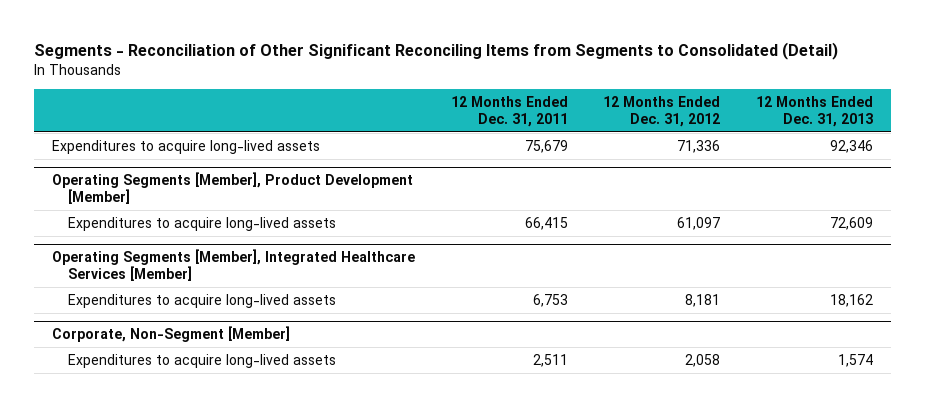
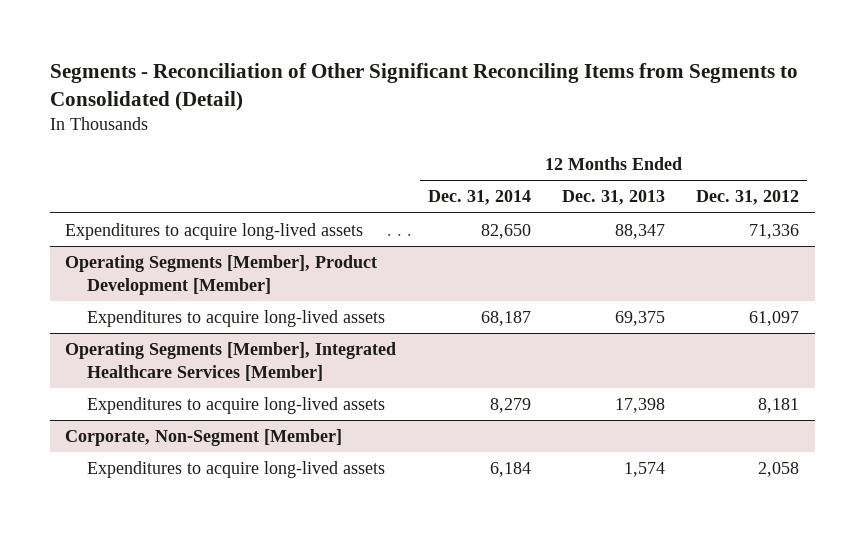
[450,96,568,127] 12 Months Ended Dec. 31, 2011 -> none
none -> [427,190,531,206] Dec. 31, 2014
[829,139,873,153] 92,346 -> [615,223,666,239] 88,347
[829,216,873,230] 72,609 -> [615,310,666,326] 69,375
[829,293,873,307] 18,162 -> [615,397,666,413] 17,398

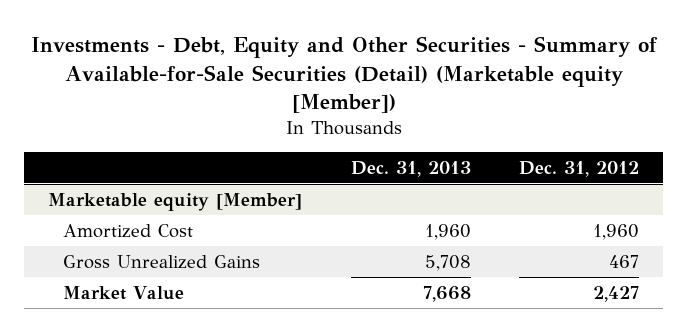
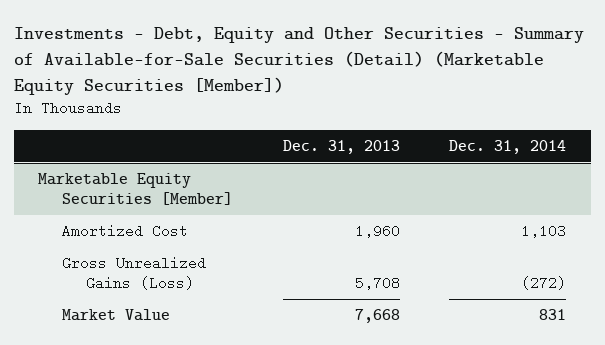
[30,36,658,114] Investments - Debt, Equity and Other Securities - Summary of Available-for-Sale Securities (Detail) (Marketable equity [Member]) -> [13,27,584,95] Investments - Debt, Equity and Other Securities - Summary of Available-for-Sale Securities (Detail) (Marketable Equity Securities [Member])
[518,160,639,177] Dec. 31, 2012 -> none
none -> [449,139,567,154] Dec. 31, 2014
[48,192,303,211] Marketable equity [Member] -> [38,172,234,205] Marketable Equity Securities [Member]
[63,254,261,269] Gross Unrealized Gains -> [62,255,207,290] Gross Unrealized Gains (Loss)

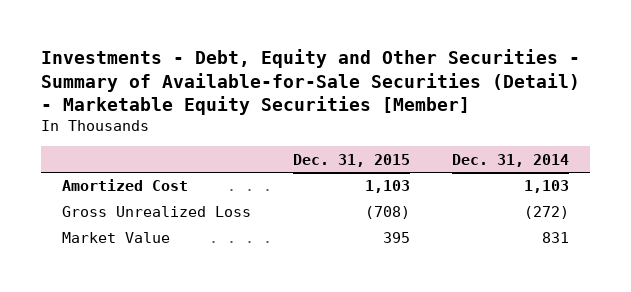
[13,27,584,95] Investments - Debt, Equity and Other Securities - Summary of Available-for-Sale Securities (Detail) (Marketable Equity Securities [Member]) -> [41,49,581,116] Investments - Debt, Equity and Other Securities - Summary of Available-for-Sale Securities (Detail) - Marketable Equity Securities [Member]
[282,139,400,154] Dec. 31, 2013 -> none
none -> [293,153,411,167] Dec. 31, 2015
[38,172,234,205] Marketable Equity Securities [Member] -> none
[62,255,207,290] Gross Unrealized Gains (Loss) -> [62,206,252,218] Gross Unrealized Loss

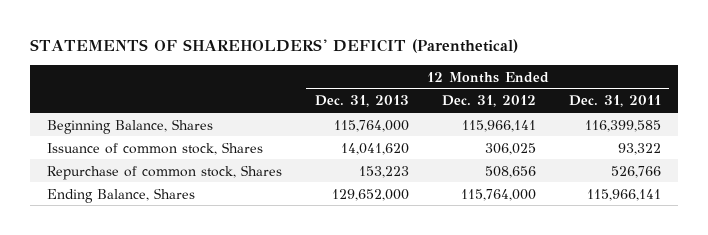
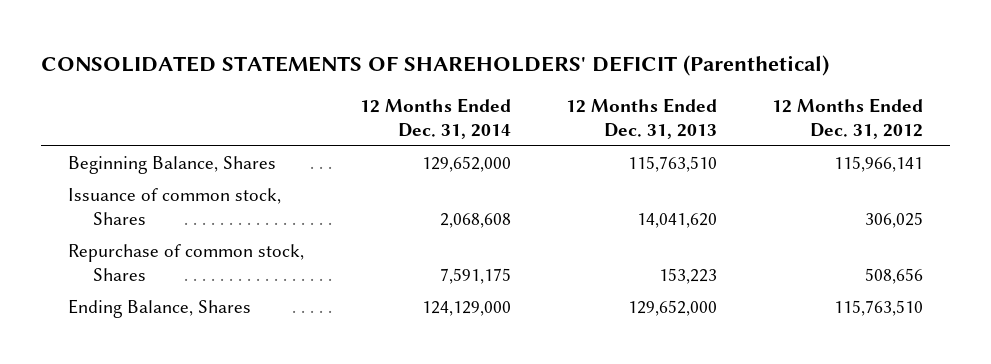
[29,39,518,54] STATEMENTS OF SHAREHOLDERS' DEFICIT (Parenthetical) -> [40,54,829,76] CONSOLIDATED STATEMENTS OF SHAREHOLDERS' DEFICIT (Parenthetical)
[569,95,662,108] Dec. 31, 2011 -> none
none -> [359,97,511,140] 12 Months Ended Dec. 31, 2014
[333,119,409,132] 115,764,000 -> [627,156,717,173] 115,763,510
[460,188,536,201] 115,764,000 -> [833,300,923,317] 115,763,510

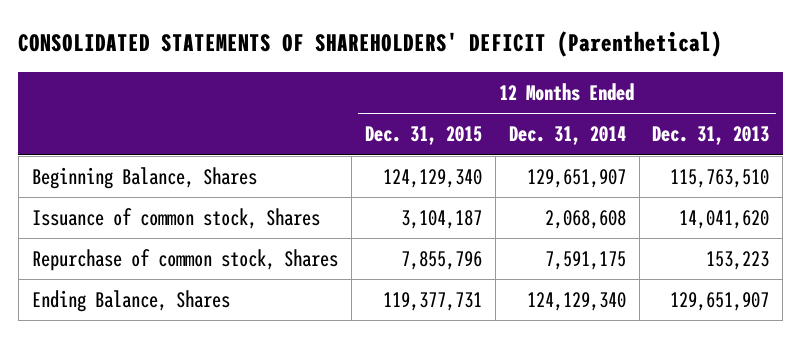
[771,97,923,140] 12 Months Ended Dec. 31, 2012 -> none
none -> [364,126,482,146] Dec. 31, 2015
[421,156,511,173] 129,652,000 -> [526,169,626,189] 129,651,907
[421,301,511,317] 124,129,000 -> [526,292,626,312] 124,129,340
[627,300,717,317] 129,652,000 -> [670,292,770,312] 129,651,907

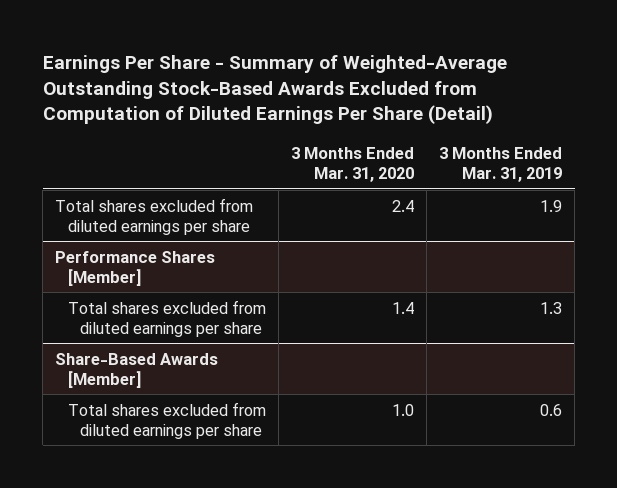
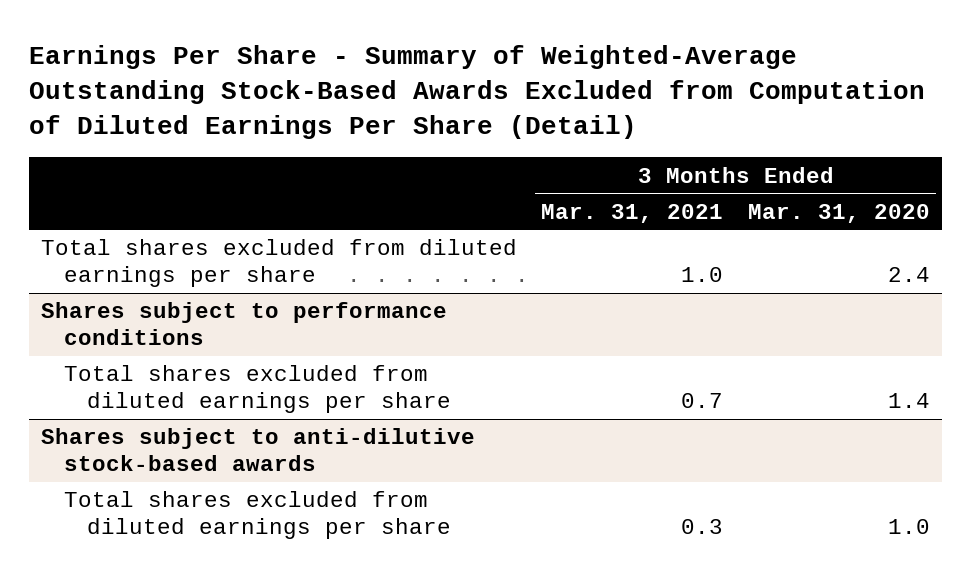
[438,146,562,182] 3 Months Ended Mar. 31, 2019 -> none
none -> [541,203,724,223] Mar. 31, 2021
[55,250,216,286] Performance Shares [Member] -> [40,302,447,346] Shares subject to performance conditions
[55,352,219,388] Share-Based Awards [Member] -> [40,428,475,472] Shares subject to anti-dilutive stock-based awards

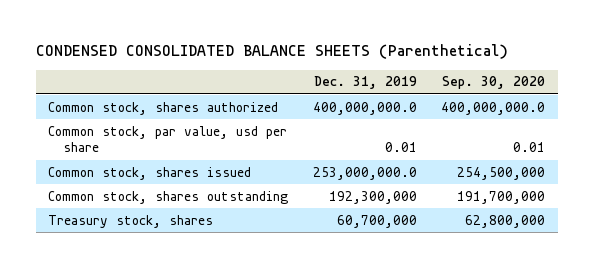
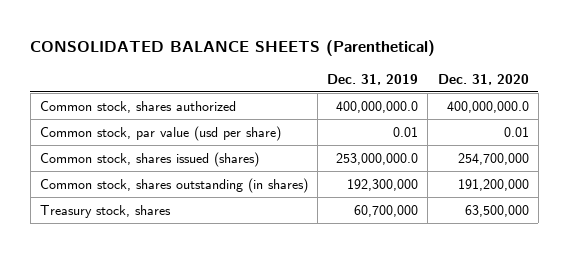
[35,44,508,60] CONDENSED CONSOLIDATED BALANCE SHEETS (Parenthetical) -> [30,40,436,57] CONSOLIDATED BALANCE SHEETS (Parenthetical)
[442,76,546,90] Sep. 30, 2020 -> none
none -> [437,73,529,85] Dec. 31, 2020
[48,125,288,153] Common stock, par value, usd per share -> [39,125,281,141] Common stock, par value (usd per share)
[48,166,252,180] Common stock, shares issued -> [39,151,259,167] Common stock, shares issued (shares)
[48,190,289,204] Common stock, shares outstanding -> [39,177,308,193] Common stock, shares outstanding (in shares)

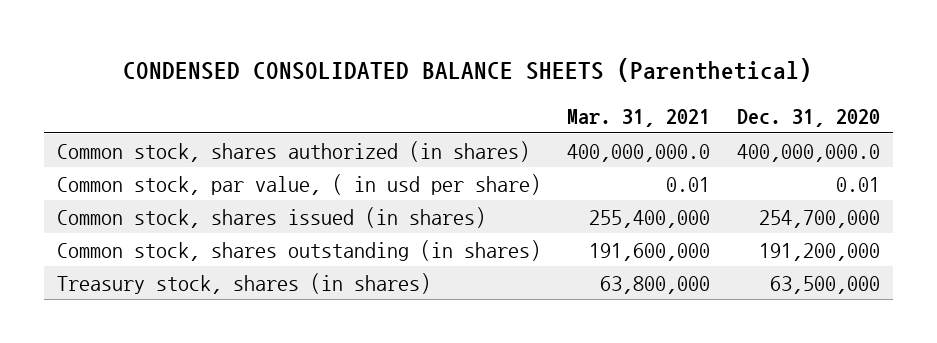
[30,40,436,57] CONSOLIDATED BALANCE SHEETS (Parenthetical) -> [123,57,813,82] CONDENSED CONSOLIDATED BALANCE SHEETS (Parenthetical)
[327,73,419,85] Dec. 31, 2019 -> none
none -> [567,108,711,127] Mar. 31, 2021
[39,100,236,113] Common stock, shares authorized -> [56,140,530,162] Common stock, shares authorized (in shares)
[39,125,281,141] Common stock, par value (usd per share) -> [56,173,541,195] Common stock, par value, ( in usd per share)
[39,151,259,167] Common stock, shares issued (shares) -> [56,206,486,228] Common stock, shares issued (in shares)
[39,204,171,218] Treasury stock, shares -> [56,272,431,294] Treasury stock, shares (in shares)

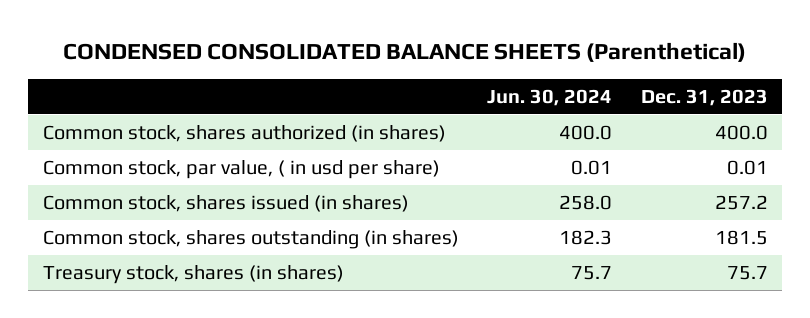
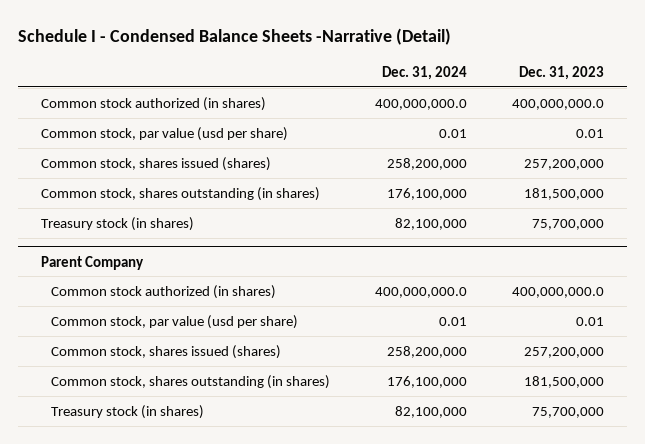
[63,42,747,63] CONDENSED CONSOLIDATED BALANCE SHEETS (Parenthetical) -> [18,27,452,45] Schedule I - Condensed Balance Sheets -Narrative (Detail)
[487,89,613,107] Jun. 30, 2024 -> none
none -> [382,65,468,80] Dec. 31, 2024
[42,124,446,142] Common stock, shares authorized (in shares) -> [40,96,266,111] Common stock authorized (in shares)
[714,124,768,140] 400.0 -> [512,98,605,110] 400,000,000.0
[42,159,440,179] Common stock, par value, ( in usd per share) -> [40,126,288,141] Common stock, par value (usd per share)
[42,194,409,212] Common stock, shares issued (in shares) -> [40,156,271,171] Common stock, shares issued (shares)
[714,194,768,210] 257.2 -> [524,158,605,170] 257,200,000
[714,229,768,245] 181.5 -> [524,187,605,200] 181,500,000
[42,264,344,284] Treasury stock, shares (in shares) -> [40,216,194,231] Treasury stock (in shares)
[726,265,768,280] 75.7 -> [532,218,605,230] 75,700,000
none -> [40,255,144,270] Parent Company
none -> [51,284,277,299] Common stock authorized (in shares)
none -> [51,314,299,329] Common stock, par value (usd per share)
none -> [51,344,282,359] Common stock, shares issued (shares)
none -> [51,374,331,389] Common stock, shares outstanding (in shares)
none -> [51,404,205,419] Treasury stock (in shares)

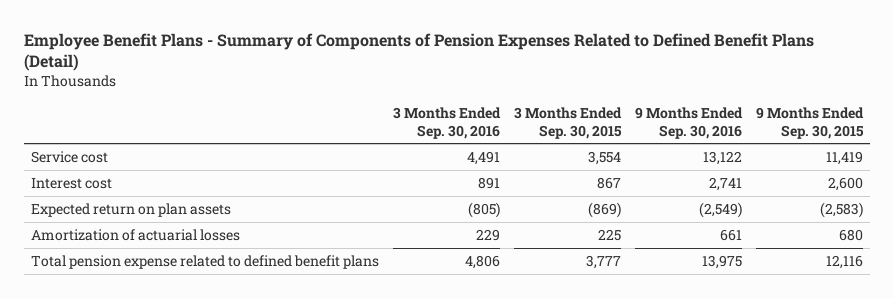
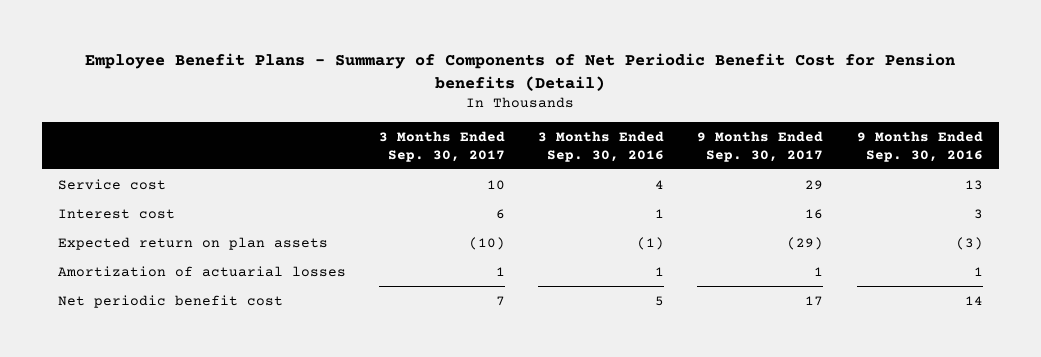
[23,32,814,72] Employee Benefit Plans - Summary of Components of Pension Expenses Related to Defined Benefit Plans (Detail) -> [85,52,956,91] Employee Benefit Plans - Summary of Components of Net Periodic Benefit Cost for Pension benefits (Detail)
[514,106,623,139] 3 Months Ended Sep. 30, 2015 -> none
[756,106,865,139] 9 Months Ended Sep. 30, 2015 -> none
none -> [379,130,506,162] 3 Months Ended Sep. 30, 2017
none -> [697,130,824,162] 9 Months Ended Sep. 30, 2017
[30,255,379,270] Total pension expense related to defined benefit plans -> none
[467,151,501,166] 4,491 -> [655,179,665,189] 4
[703,151,743,166] 13,122 -> [964,179,983,190] 13
[478,177,501,190] 891 -> [655,208,665,218] 1
[709,177,743,192] 2,741 -> [973,208,983,219] 3
[468,202,501,219] (805) -> [637,236,665,250] (1)
[699,202,743,219] (2,549) -> [955,236,983,250] (3)
[476,229,501,242] 229 -> [655,266,665,276] 1
[720,229,743,242] 661 -> [973,266,983,276] 1
none -> [58,294,284,308] Net periodic benefit cost

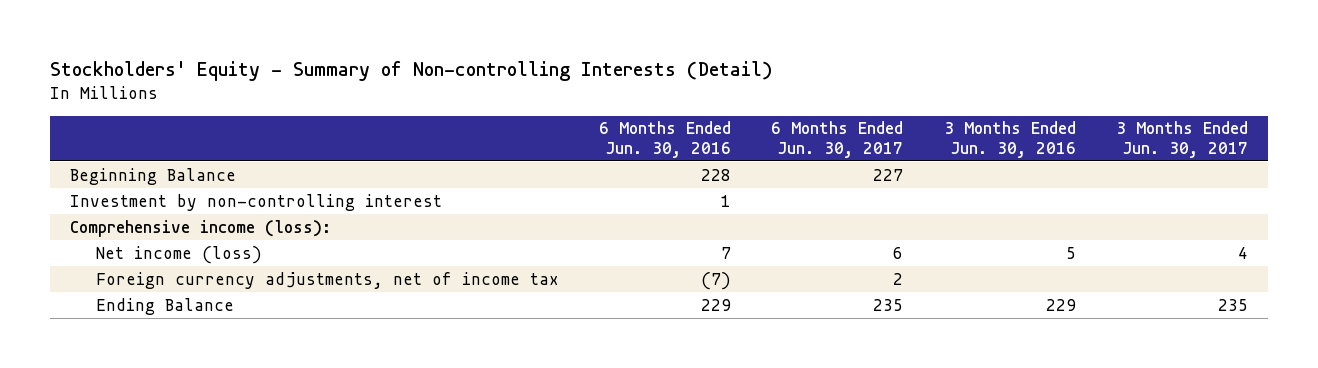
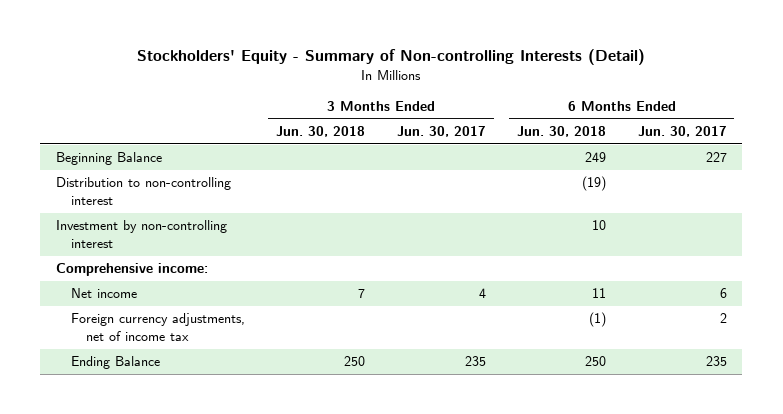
[599,121,732,158] 6 Months Ended Jun. 30, 2016 -> none
[943,121,1076,158] 3 Months Ended Jun. 30, 2016 -> none
none -> [276,125,366,137] Jun. 30, 2018
none -> [517,125,607,137] Jun. 30, 2018
none -> [56,177,232,205] Distribution to non-controlling interest
[70,219,332,237] Comprehensive income (loss): -> [56,263,209,277] Comprehensive income:
[96,245,263,264] Net income (loss) -> [70,288,137,299] Net income

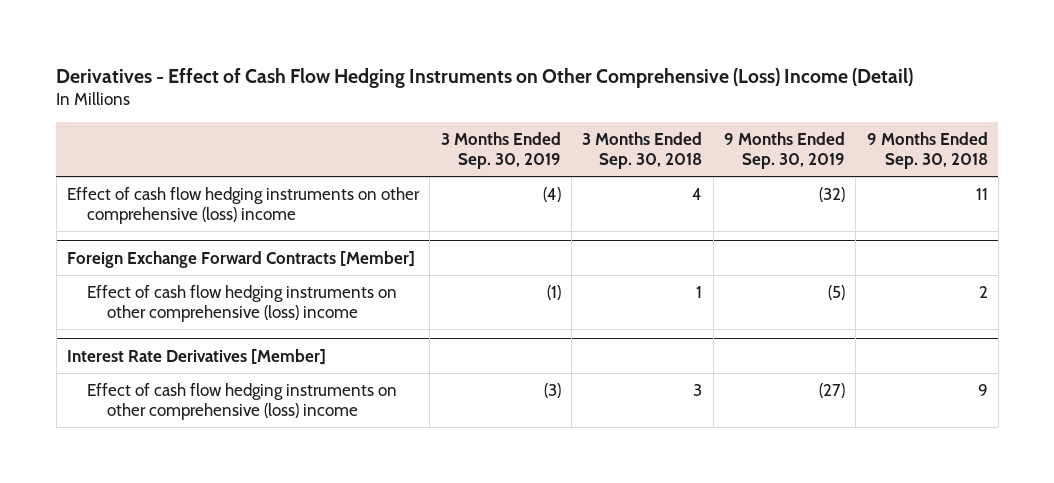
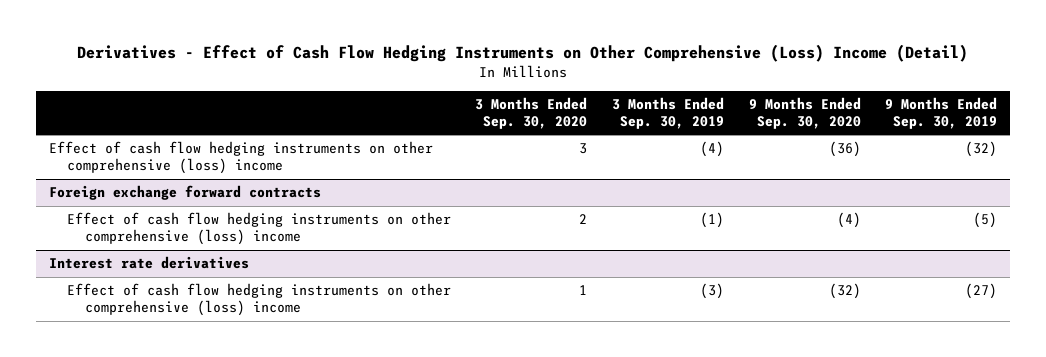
[582,132,703,170] 3 Months Ended Sep. 30, 2018 -> none
[866,132,988,170] 9 Months Ended Sep. 30, 2018 -> none
none -> [475,96,588,129] 3 Months Ended Sep. 30, 2020
none -> [748,96,861,129] 9 Months Ended Sep. 30, 2020
[66,250,415,268] Foreign Exchange Forward Contracts [Member] -> [48,185,321,201] Foreign exchange forward contracts
[66,348,326,365] Interest Rate Derivatives [Member] -> [48,256,249,270] Interest rate derivatives

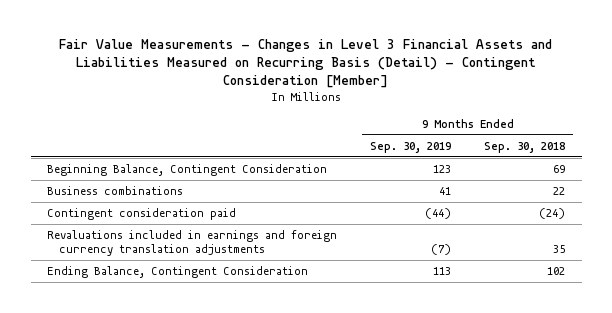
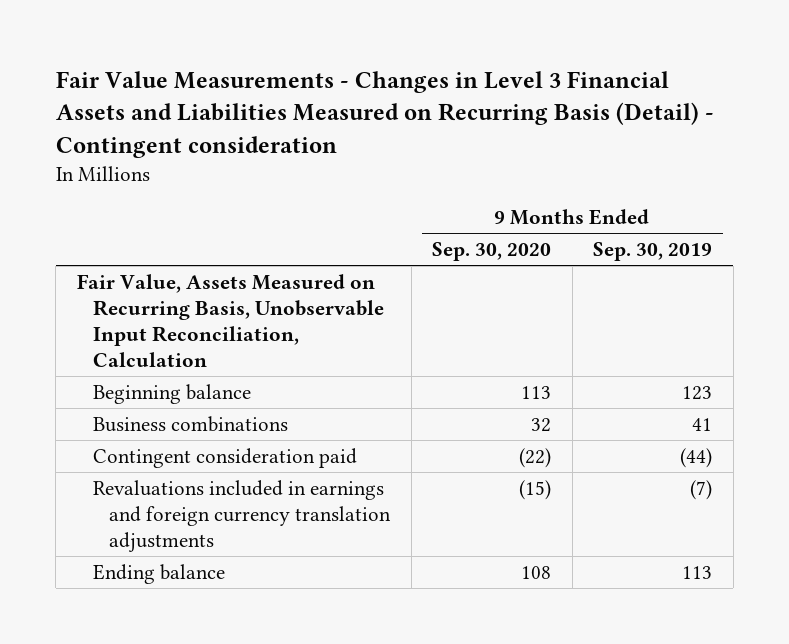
[59,38,553,89] Fair Value Measurements - Changes in Level 3 Financial Assets and Liabilities Measured on Recurring Basis (Detail) - Contingent Consideration [Member] -> [55,71,714,158] Fair Value Measurements - Changes in Level 3 Financial Assets and Liabilities Measured on Recurring Basis (Detail) - Contingent consideration
[484,141,566,153] Sep. 30, 2018 -> none
none -> [432,242,552,262] Sep. 30, 2020
none -> [76,273,385,367] Fair Value, Assets Measured on Recurring Basis, Unobservable Input Reconciliation, Calculation
[47,164,328,177] Beginning Balance, Contingent Consideration -> [93,383,252,404] Beginning balance
[47,266,309,279] Ending Balance, Contingent Consideration -> [93,563,226,584] Ending balance

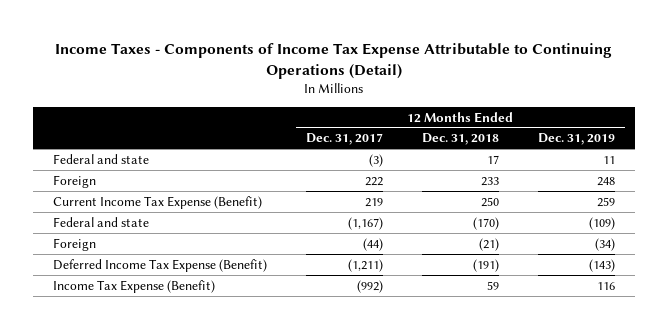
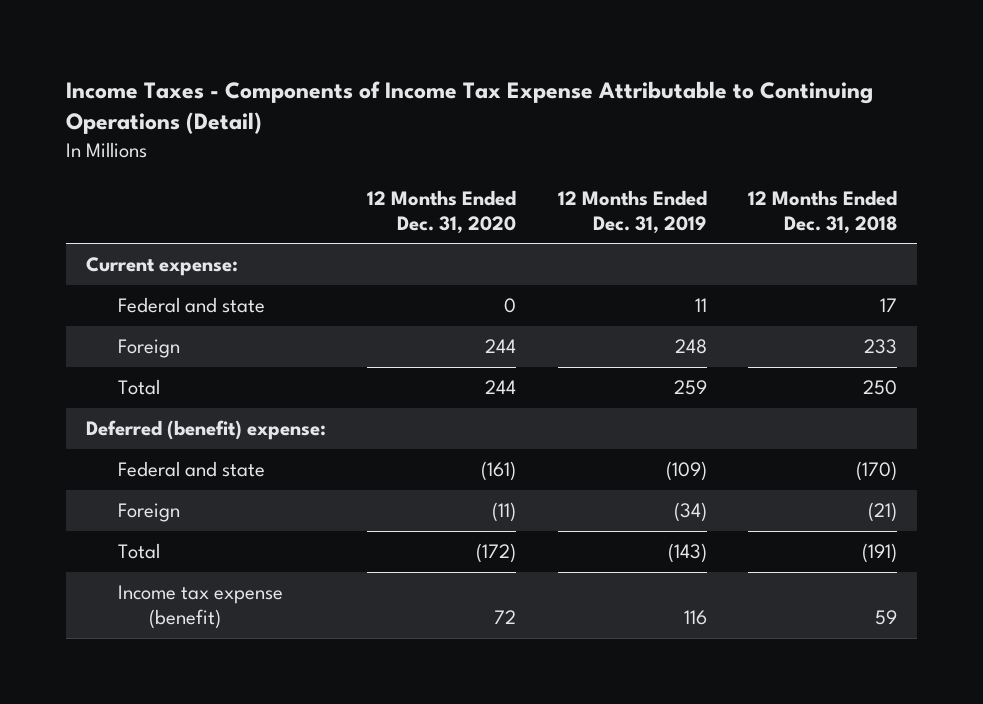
[305,133,383,146] Dec. 31, 2017 -> none
none -> [367,189,517,234] 12 Months Ended Dec. 31, 2020
none -> [86,257,239,277] Current expense:
[52,195,262,209] Current Income Tax Expense (Benefit) -> [117,379,160,396] Total
none -> [86,420,327,441] Deferred (benefit) expense:
[52,258,267,272] Deferred Income Tax Expense (Benefit) -> [117,543,160,560] Total
[52,279,215,293] Income Tax Expense (Benefit) -> [117,585,283,629] Income tax expense (benefit)

